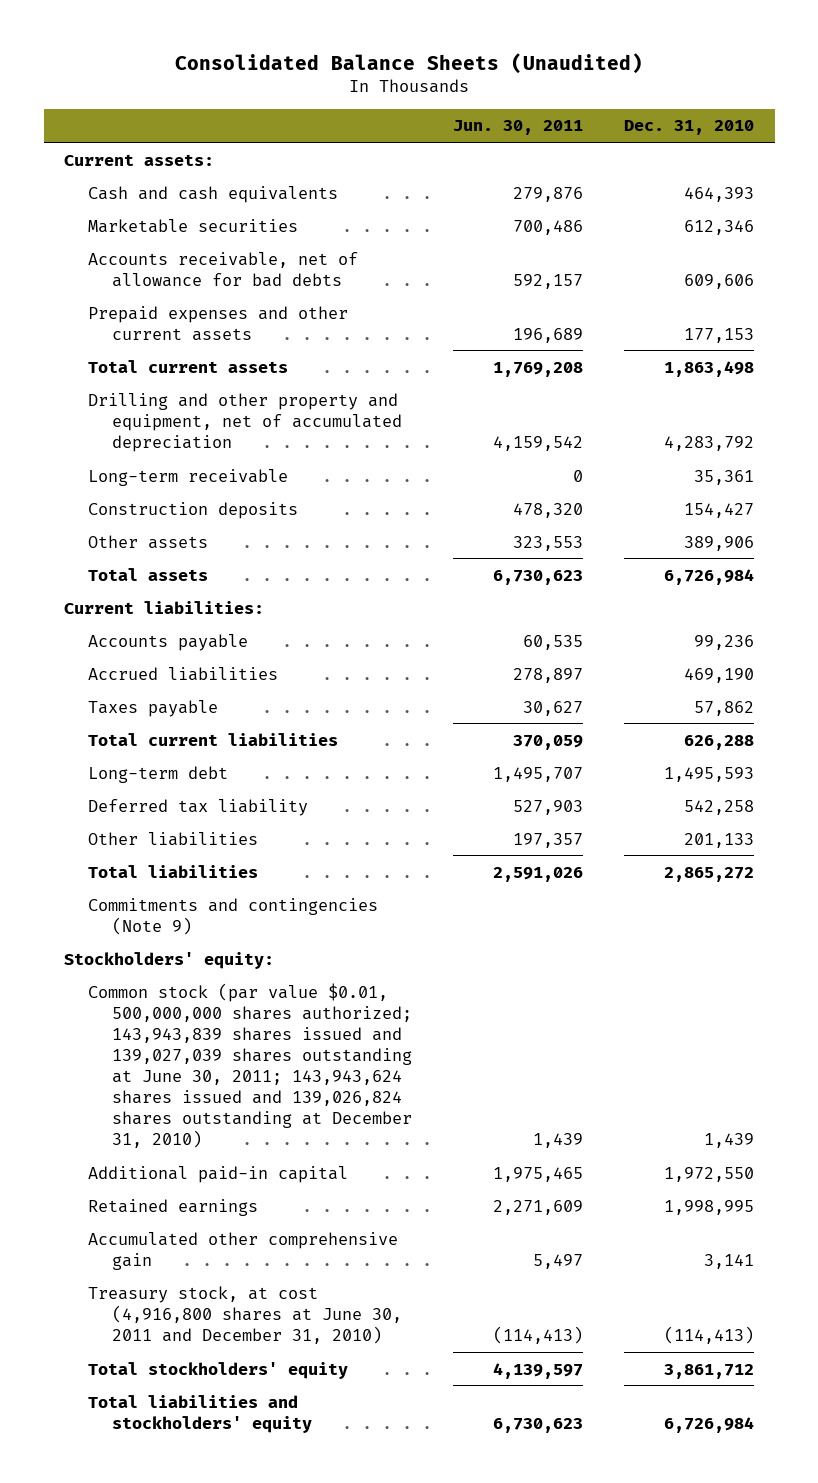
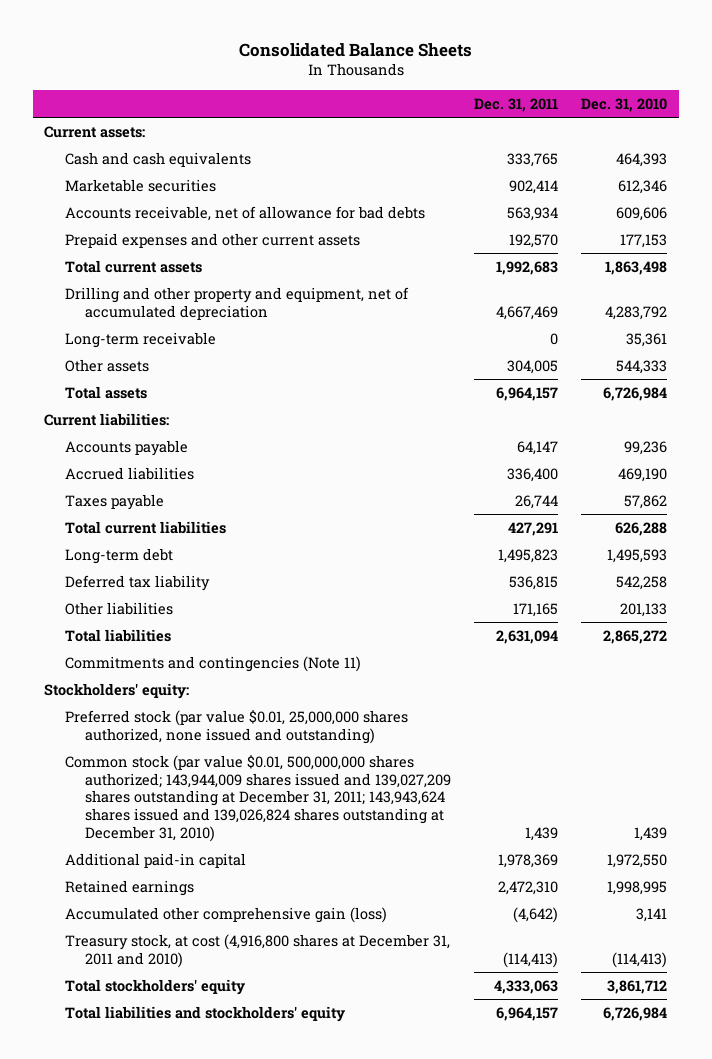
[175,52,644,74] Consolidated Balance Sheets (Unaudited) -> [238,42,472,57] Consolidated Balance Sheets
[452,120,583,136] Jun. 30, 2011 -> none
none -> [474,97,559,112] Dec. 31, 2011
[87,501,298,519] Construction deposits -> none
[684,535,755,551] 389,906 -> [616,359,668,374] 544,333
[87,897,378,935] Commitments and contingencies (Note 9) -> [64,655,361,672] Commitments and contingencies (Note 11)
none -> [64,709,408,744] Preferred stock (par value $0.01, 25,000,000 shares authorized, none issued and outstanding)
[87,982,412,1148] Common stock (par value $0.01, 500,000,000 shares authorized; 143,943,839 shares issued and 139,027,039 shares outstanding at June 30, 2011; 143,943,624 shares issued and 139,026,824 shares outstanding at December 31, 2010) -> [64,754,452,842] Common stock (par value $0.01, 500,000,000 shares authorized; 143,944,009 shares issued and 139,027,209 shares outstanding at December 31, 2011; 143,943,624 shares issued and 139,026,824 shares outstanding at December 31, 2010)
[87,1231,398,1270] Accumulated other comprehensive gain -> [64,906,387,923] Accumulated other comprehensive gain (loss)
[87,1285,402,1344] Treasury stock, at cost (4,916,800 shares at June 30, 2011 and December 31, 2010) -> [64,933,450,968] Treasury stock, at cost (4,916,800 shares at December 31, 2011 and 2010)

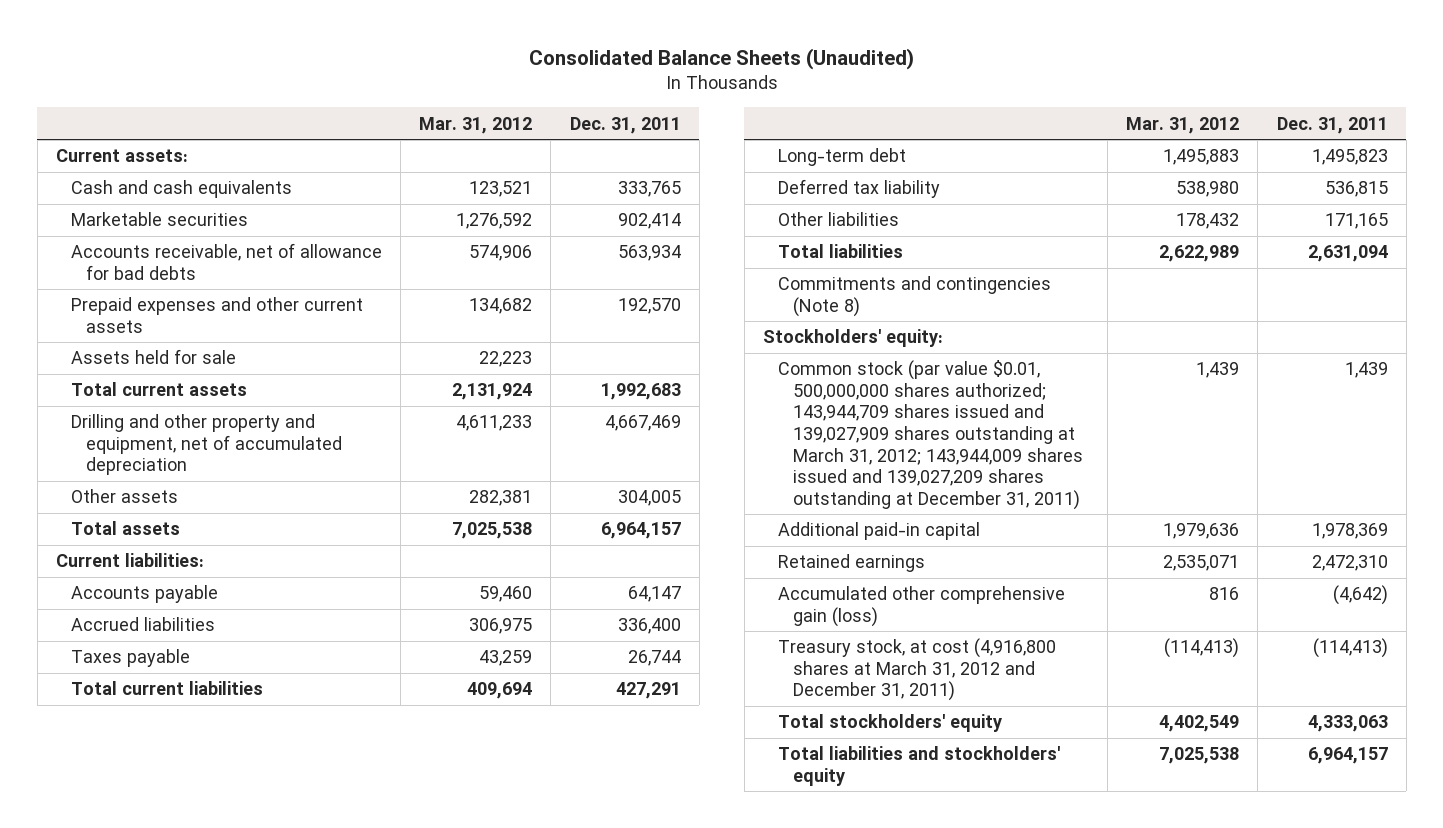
[238,42,472,57] Consolidated Balance Sheets -> [528,47,914,70] Consolidated Balance Sheets (Unaudited)
[581,97,668,112] Dec. 31, 2010 -> none
none -> [419,116,533,134] Mar. 31, 2012
none -> [70,349,236,365] Assets held for sale
[64,331,216,348] Long-term receivable -> none
[64,655,361,672] Commitments and contingencies (Note 11) -> [777,276,1051,317] Commitments and contingencies (Note 8)
[64,709,408,744] Preferred stock (par value $0.01, 25,000,000 shares authorized, none issued and outstanding) -> none
[64,754,452,842] Common stock (par value $0.01, 500,000,000 shares authorized; 143,944,009 shares issued and 139,027,209 shares outstanding at December 31, 2011; 143,943,624 shares issued and 139,026,824 shares outstanding at December 31, 2010) -> [777,360,1084,510] Common stock (par value $0.01, 500,000,000 shares authorized; 143,944,709 shares issued and 139,027,909 shares outstanding at March 31, 2012; 143,944,009 shares issued and 139,027,209 shares outstanding at December 31, 2011)
[64,933,450,968] Treasury stock, at cost (4,916,800 shares at December 31, 2011 and 2010) -> [777,638,1056,702] Treasury stock, at cost (4,916,800 shares at March 31, 2012 and December 31, 2011)

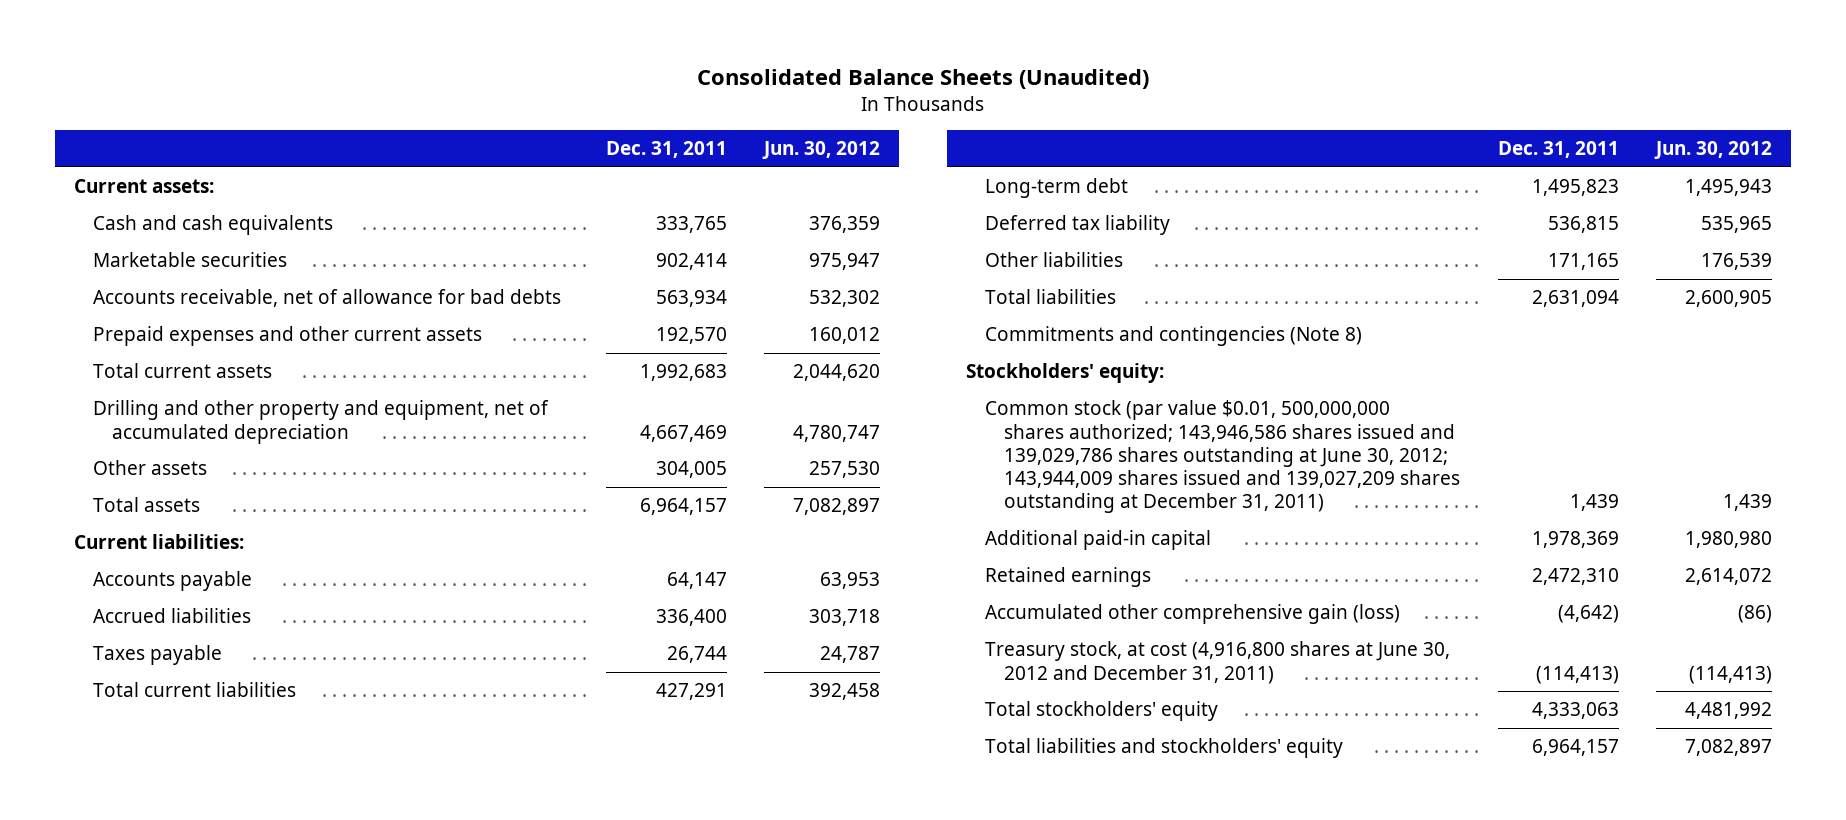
[419,116,533,134] Mar. 31, 2012 -> none
none -> [762,141,881,160] Jun. 30, 2012
[70,349,236,365] Assets held for sale -> none
[777,360,1084,510] Common stock (par value $0.01, 500,000,000 shares authorized; 143,944,709 shares issued and 139,027,909 shares outstanding at March 31, 2012; 143,944,009 shares issued and 139,027,209 shares outstanding at December 31, 2011) -> [984,400,1461,514] Common stock (par value $0.01, 500,000,000 shares authorized; 143,946,586 shares issued and 139,029,786 shares outstanding at June 30, 2012; 143,944,009 shares issued and 139,027,209 shares outstanding at December 31, 2011)
[777,638,1056,702] Treasury stock, at cost (4,916,800 shares at March 31, 2012 and December 31, 2011) -> [984,641,1450,684] Treasury stock, at cost (4,916,800 shares at June 30, 2012 and December 31, 2011)

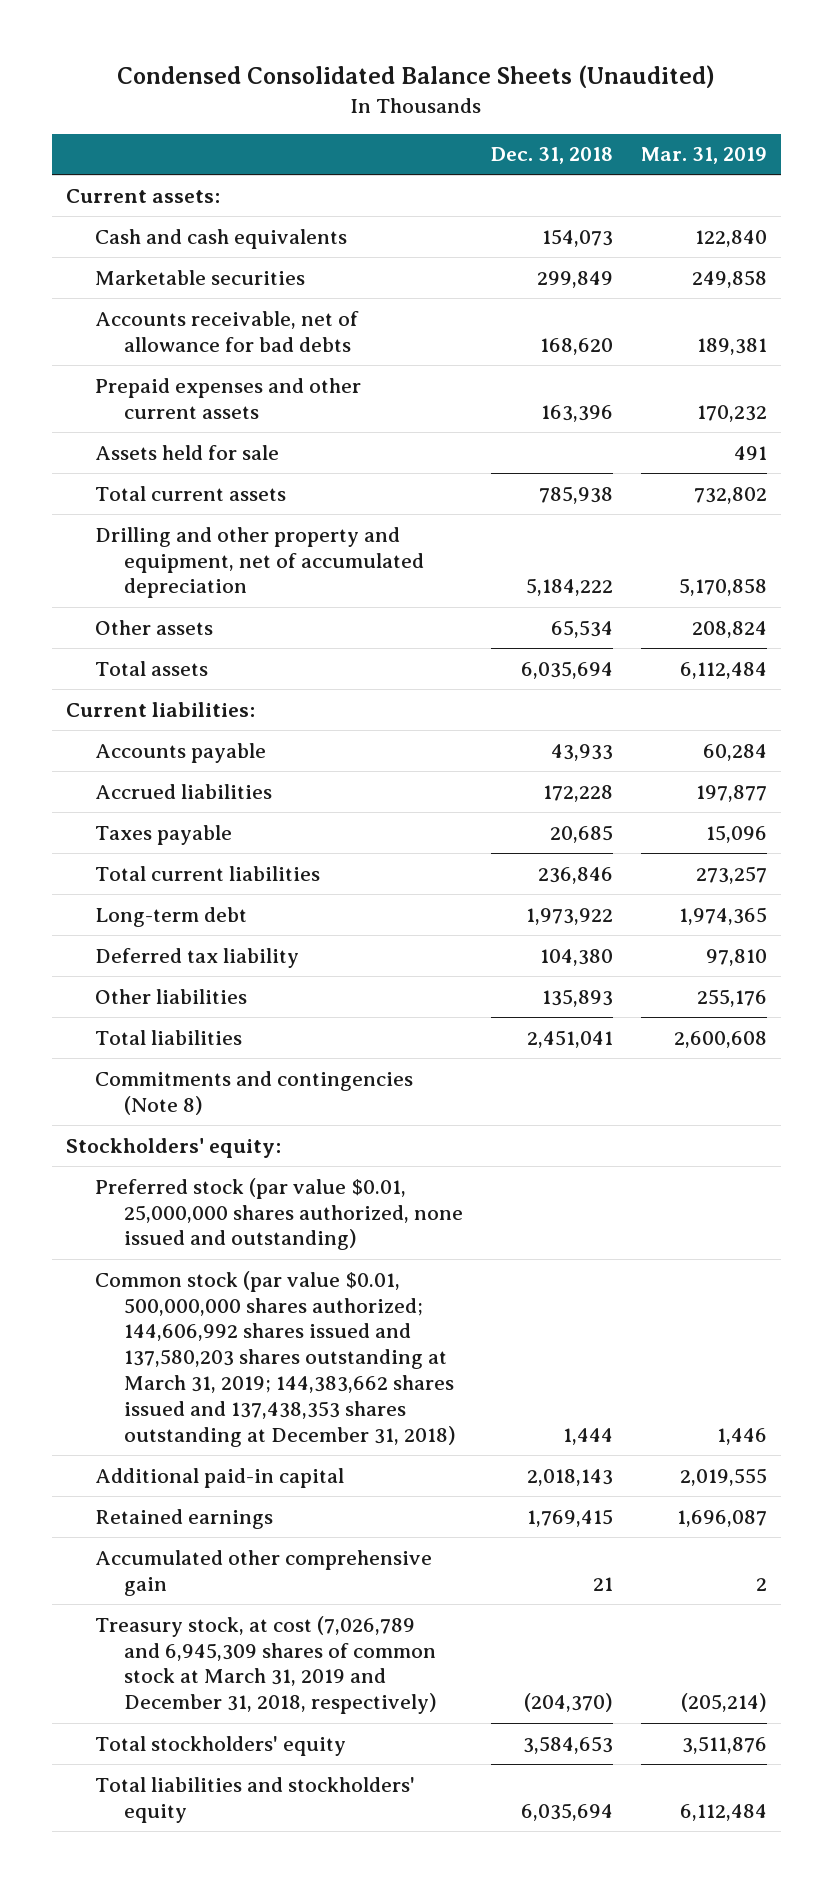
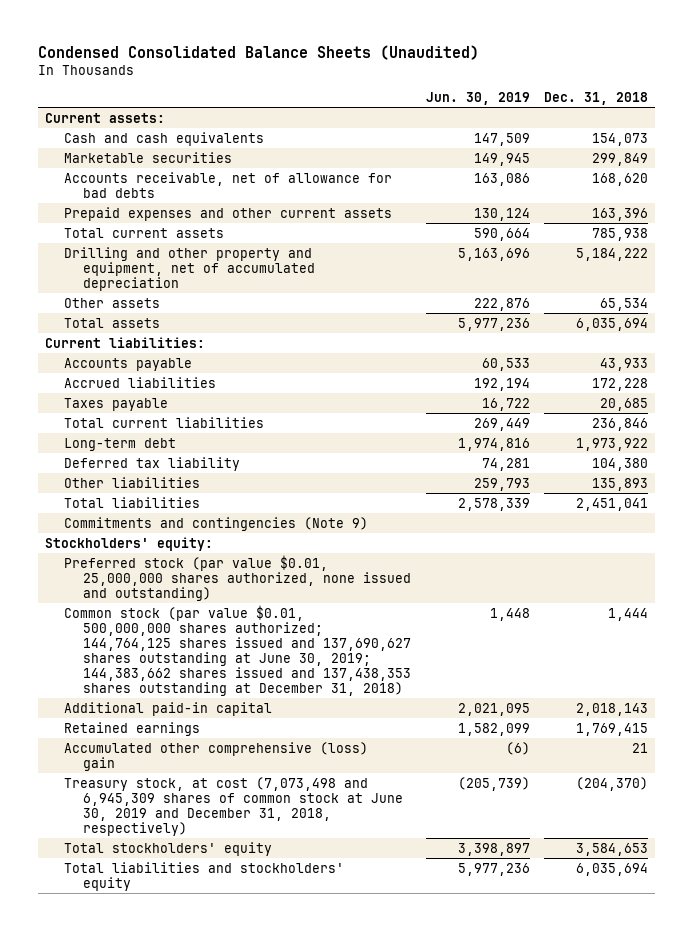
[640,147,767,165] Mar. 31, 2019 -> none
none -> [425,91,530,105] Jun. 30, 2019
[94,444,279,460] Assets held for sale -> none
[94,1070,413,1115] Commitments and contingencies (Note 8) -> [64,516,369,531] Commitments and contingencies (Note 9)
[94,1270,457,1448] Common stock (par value $0.01, 500,000,000 shares authorized; 144,606,992 shares issued and 137,580,203 shares outstanding at March 31, 2019; 144,383,662 shares issued and 137,438,353 shares outstanding at December 31, 2018) -> [64,604,412,696] Common stock (par value $0.01, 500,000,000 shares authorized; 144,764,125 shares issued and 137,690,627 shares outstanding at June 30, 2019; 144,383,662 shares issued and 137,438,353 shares outstanding at December 31, 2018)
[94,1549,432,1596] Accumulated other comprehensive gain -> [64,741,369,771] Accumulated other comprehensive (loss) gain
[94,1615,438,1715] Treasury stock, at cost (7,026,789 and 6,945,309 shares of common stock at March 31, 2019 and December 31, 2018, respectively) -> [64,776,404,836] Treasury stock, at cost (7,073,498 and 6,945,309 shares of common stock at June 30, 2019 and December 31, 2018, respectively)

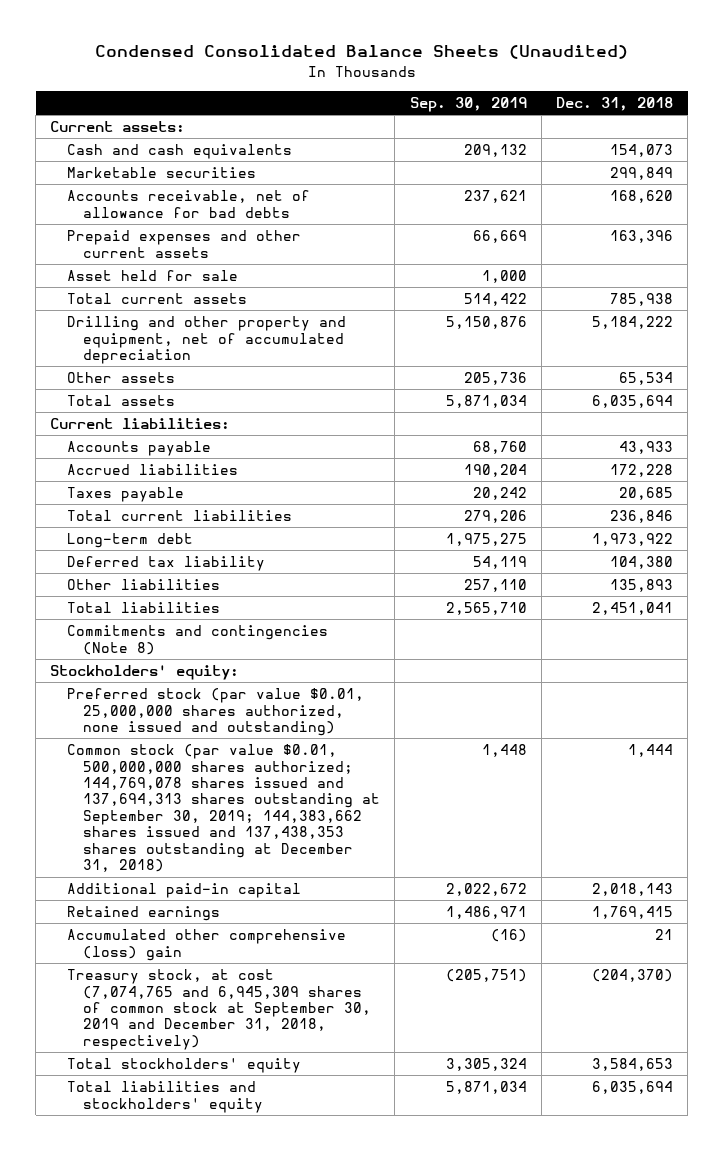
[425,91,530,105] Jun. 30, 2019 -> none
none -> [409,96,527,112] Sep. 30, 2019
none -> [66,270,238,282] Asset held for sale
[64,516,369,531] Commitments and contingencies (Note 9) -> [66,625,328,655] Commitments and contingencies (Note 8)
[64,604,412,696] Common stock (par value $0.01, 500,000,000 shares authorized; 144,764,125 shares issued and 137,690,627 shares outstanding at June 30, 2019; 144,383,662 shares issued and 137,438,353 shares outstanding at December 31, 2018) -> [66,744,381,873] Common stock (par value $0.01, 500,000,000 shares authorized; 144,769,078 shares issued and 137,694,313 shares outstanding at September 30, 2019; 144,383,662 shares issued and 137,438,353 shares outstanding at December 31, 2018)
[64,776,404,836] Treasury stock, at cost (7,073,498 and 6,945,309 shares of common stock at June 30, 2019 and December 31, 2018, respectively) -> [66,969,372,1050] Treasury stock, at cost (7,074,765 and 6,945,309 shares of common stock at September 30, 2019 and December 31, 2018, respectively)

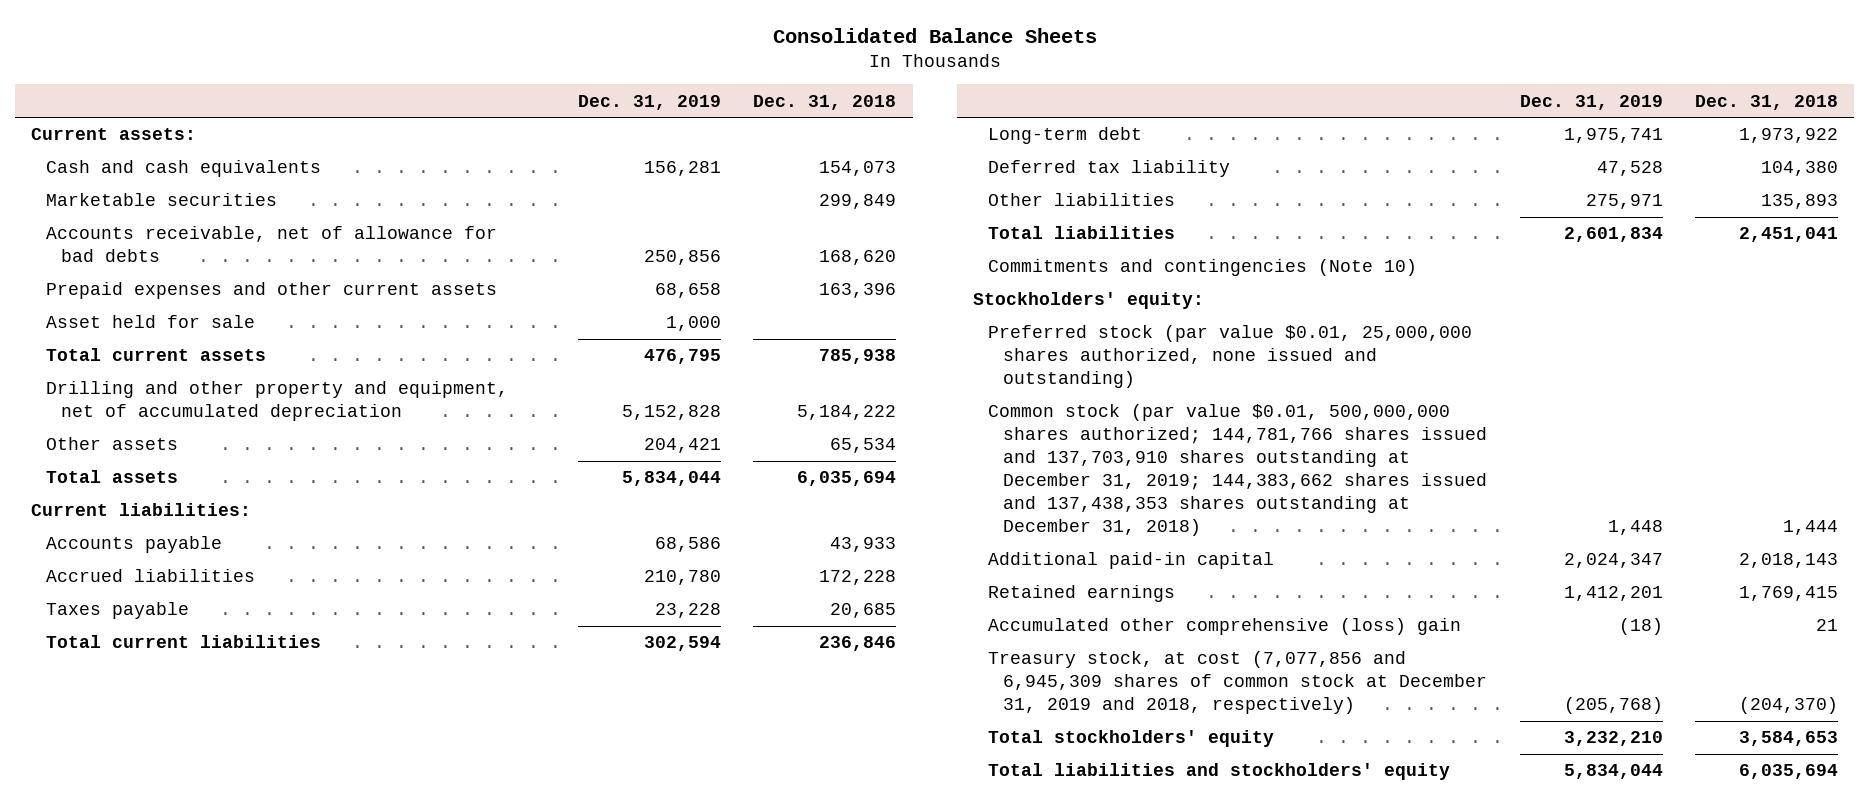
[94,45,628,60] Condensed Consolidated Balance Sheets (Unaudited) -> [772,27,1097,43] Consolidated Balance Sheets
[409,96,527,112] Sep. 30, 2019 -> none
none -> [577,94,721,110] Dec. 31, 2019
[66,625,328,655] Commitments and contingencies (Note 8) -> [988,259,1418,277] Commitments and contingencies (Note 10)
[66,744,381,873] Common stock (par value $0.01, 500,000,000 shares authorized; 144,769,078 shares issued and 137,694,313 shares outstanding at September 30, 2019; 144,383,662 shares issued and 137,438,353 shares outstanding at December 31, 2018) -> [988,404,1488,537] Common stock (par value $0.01, 500,000,000 shares authorized; 144,781,766 shares issued and 137,703,910 shares outstanding at December 31, 2019; 144,383,662 shares issued and 137,438,353 shares outstanding at December 31, 2018)
[66,969,372,1050] Treasury stock, at cost (7,074,765 and 6,945,309 shares of common stock at September 30, 2019 and December 31, 2018, respectively) -> [988,651,1488,715] Treasury stock, at cost (7,077,856 and 6,945,309 shares of common stock at December 31, 2019 and 2018, respectively)

